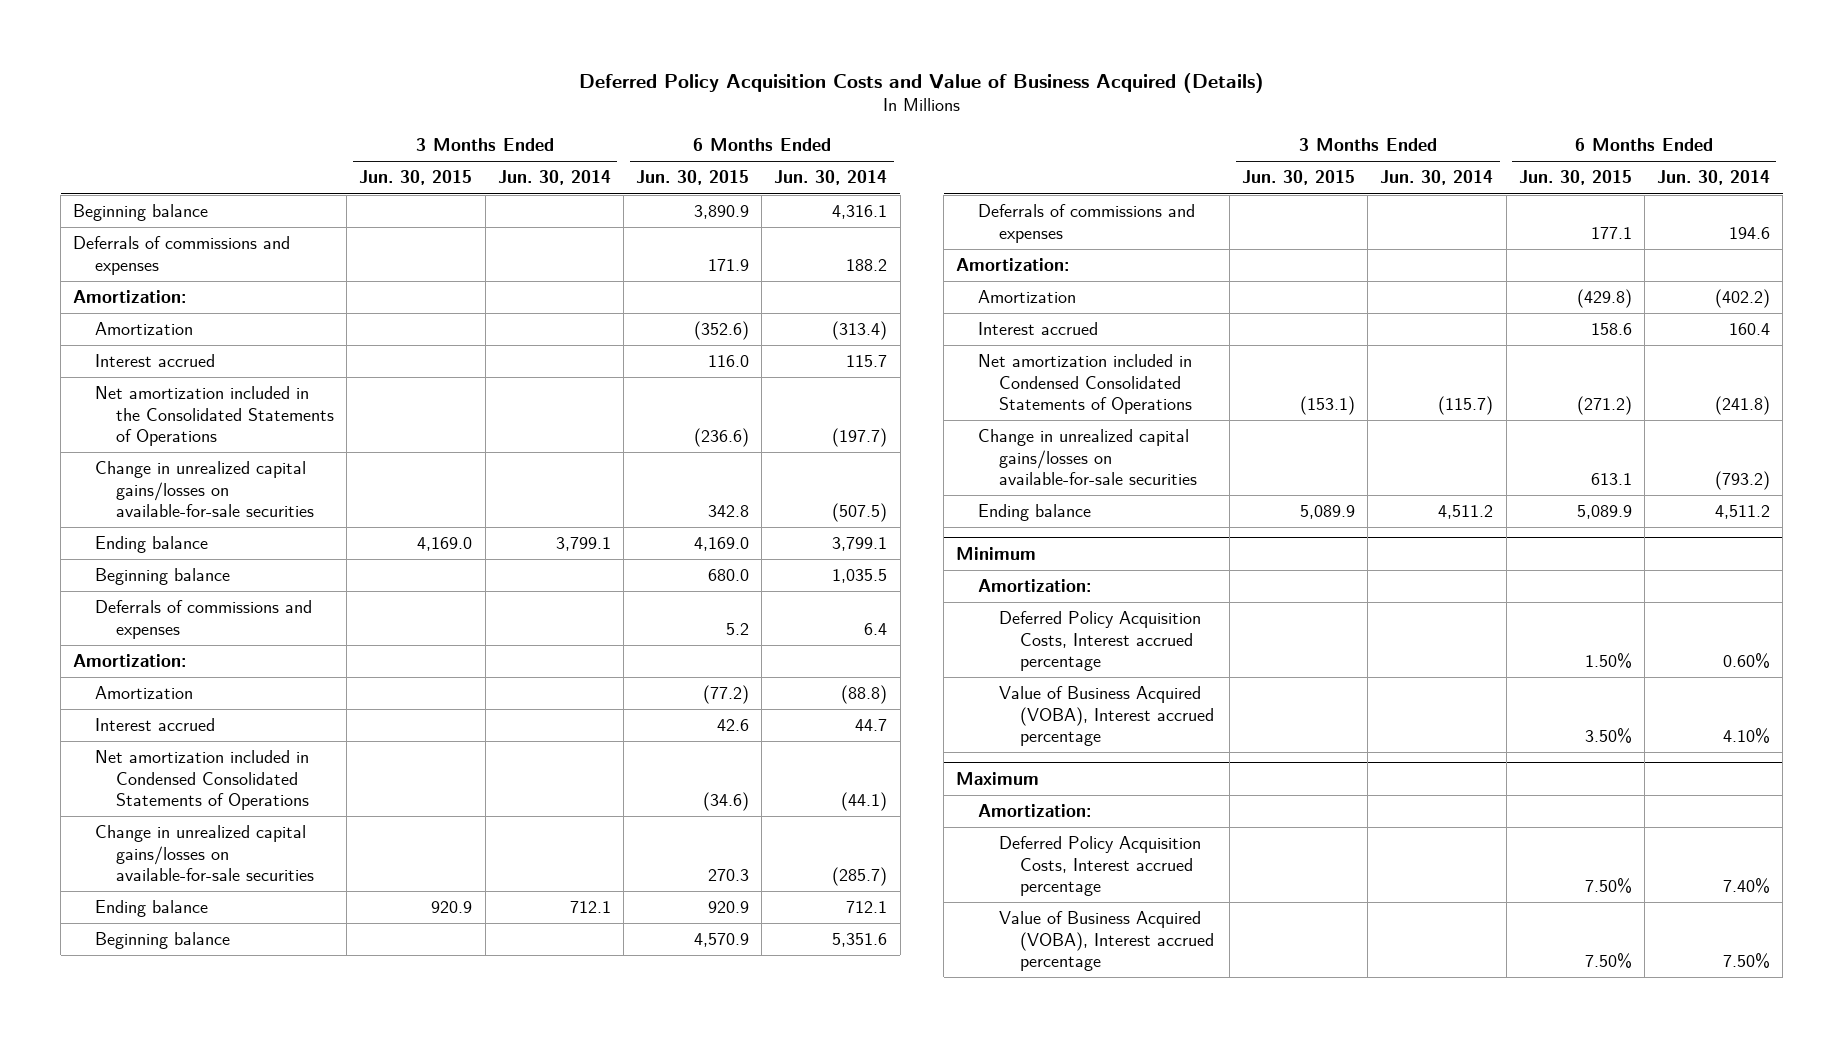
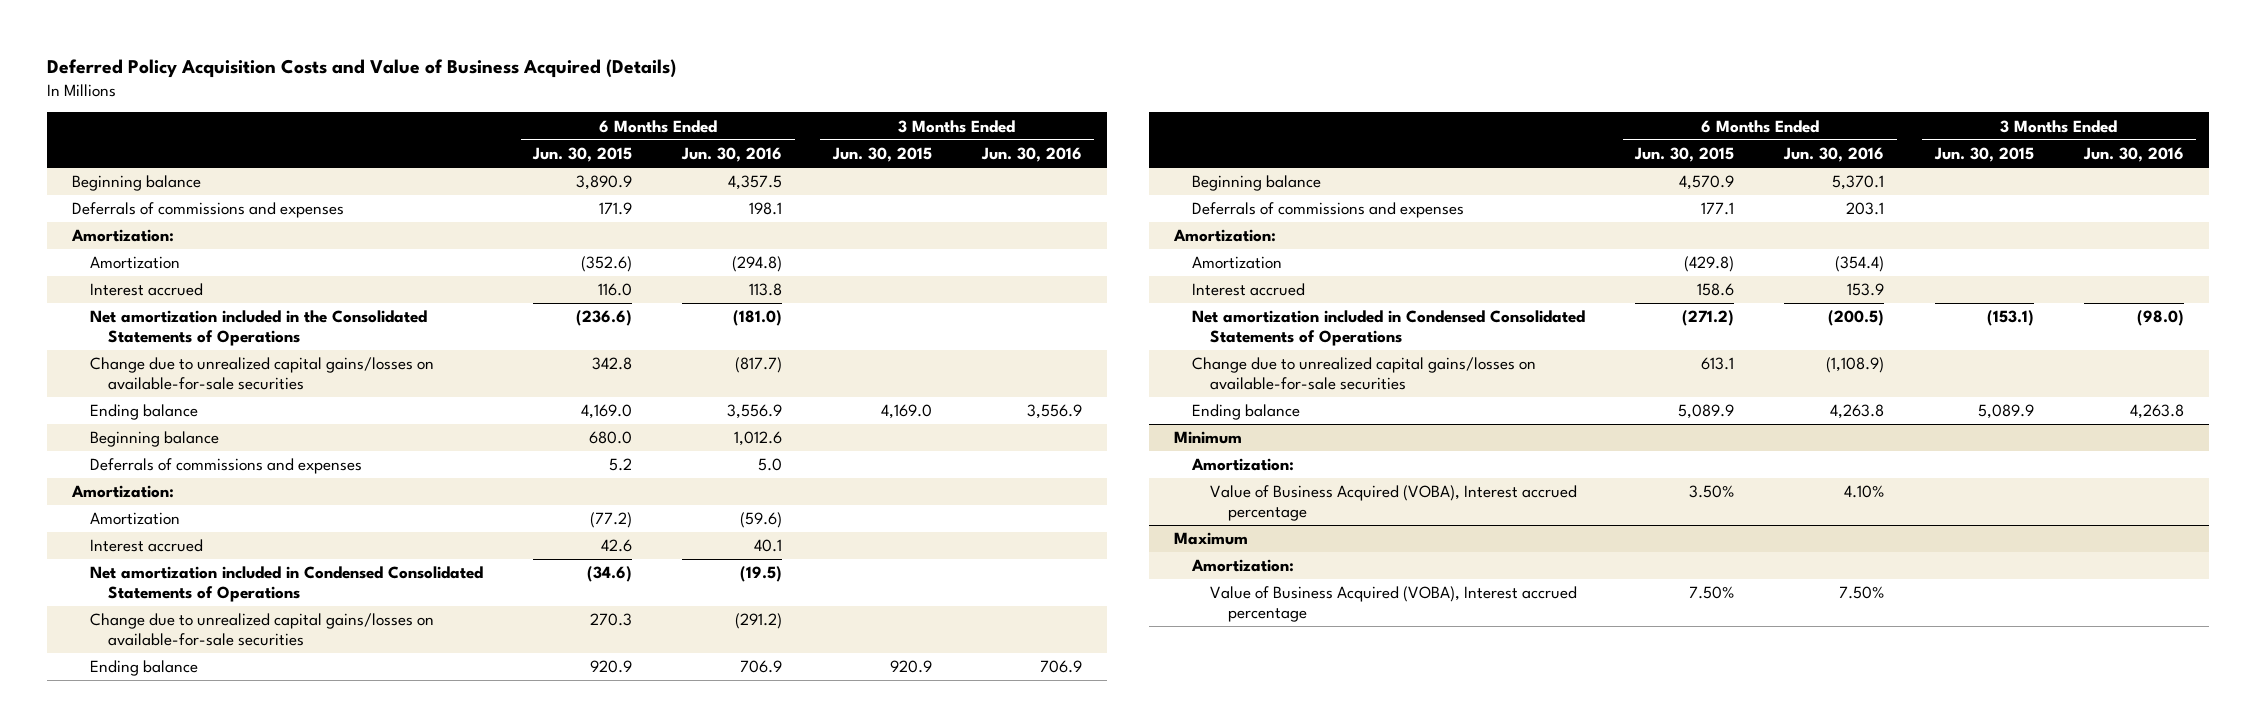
[497,170,611,186] Jun. 30, 2014 -> none
[774,170,888,186] Jun. 30, 2014 -> none
none -> [681,147,783,163] Jun. 30, 2016
none -> [980,147,1082,163] Jun. 30, 2016
[94,461,315,518] Change in unrealized capital gains/losses on available-for-sale securities -> [89,357,434,390] Change due to unrealized capital gains/losses on available-for-sale securities
[94,825,315,882] Change in unrealized capital gains/losses on available-for-sale securities -> [89,613,434,646] Change due to unrealized capital gains/losses on available-for-sale securities
[977,429,1197,486] Change in unrealized capital gains/losses on available-for-sale securities -> [1191,357,1536,390] Change due to unrealized capital gains/losses on available-for-sale securities
[998,611,1201,672] Deferred Policy Acquisition Costs, Interest accrued percentage -> none
[998,836,1201,897] Deferred Policy Acquisition Costs, Interest accrued percentage -> none

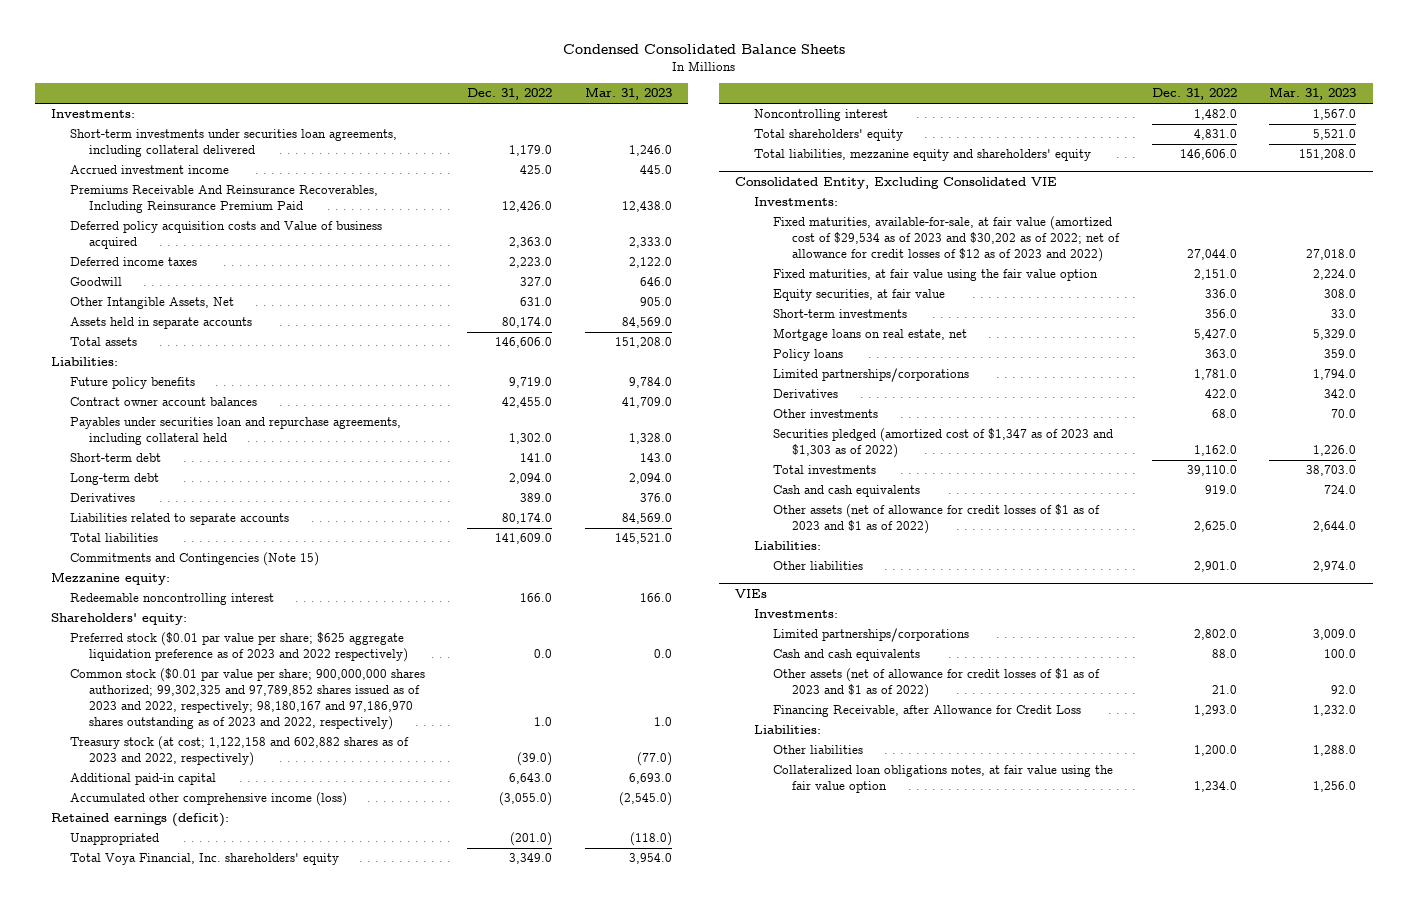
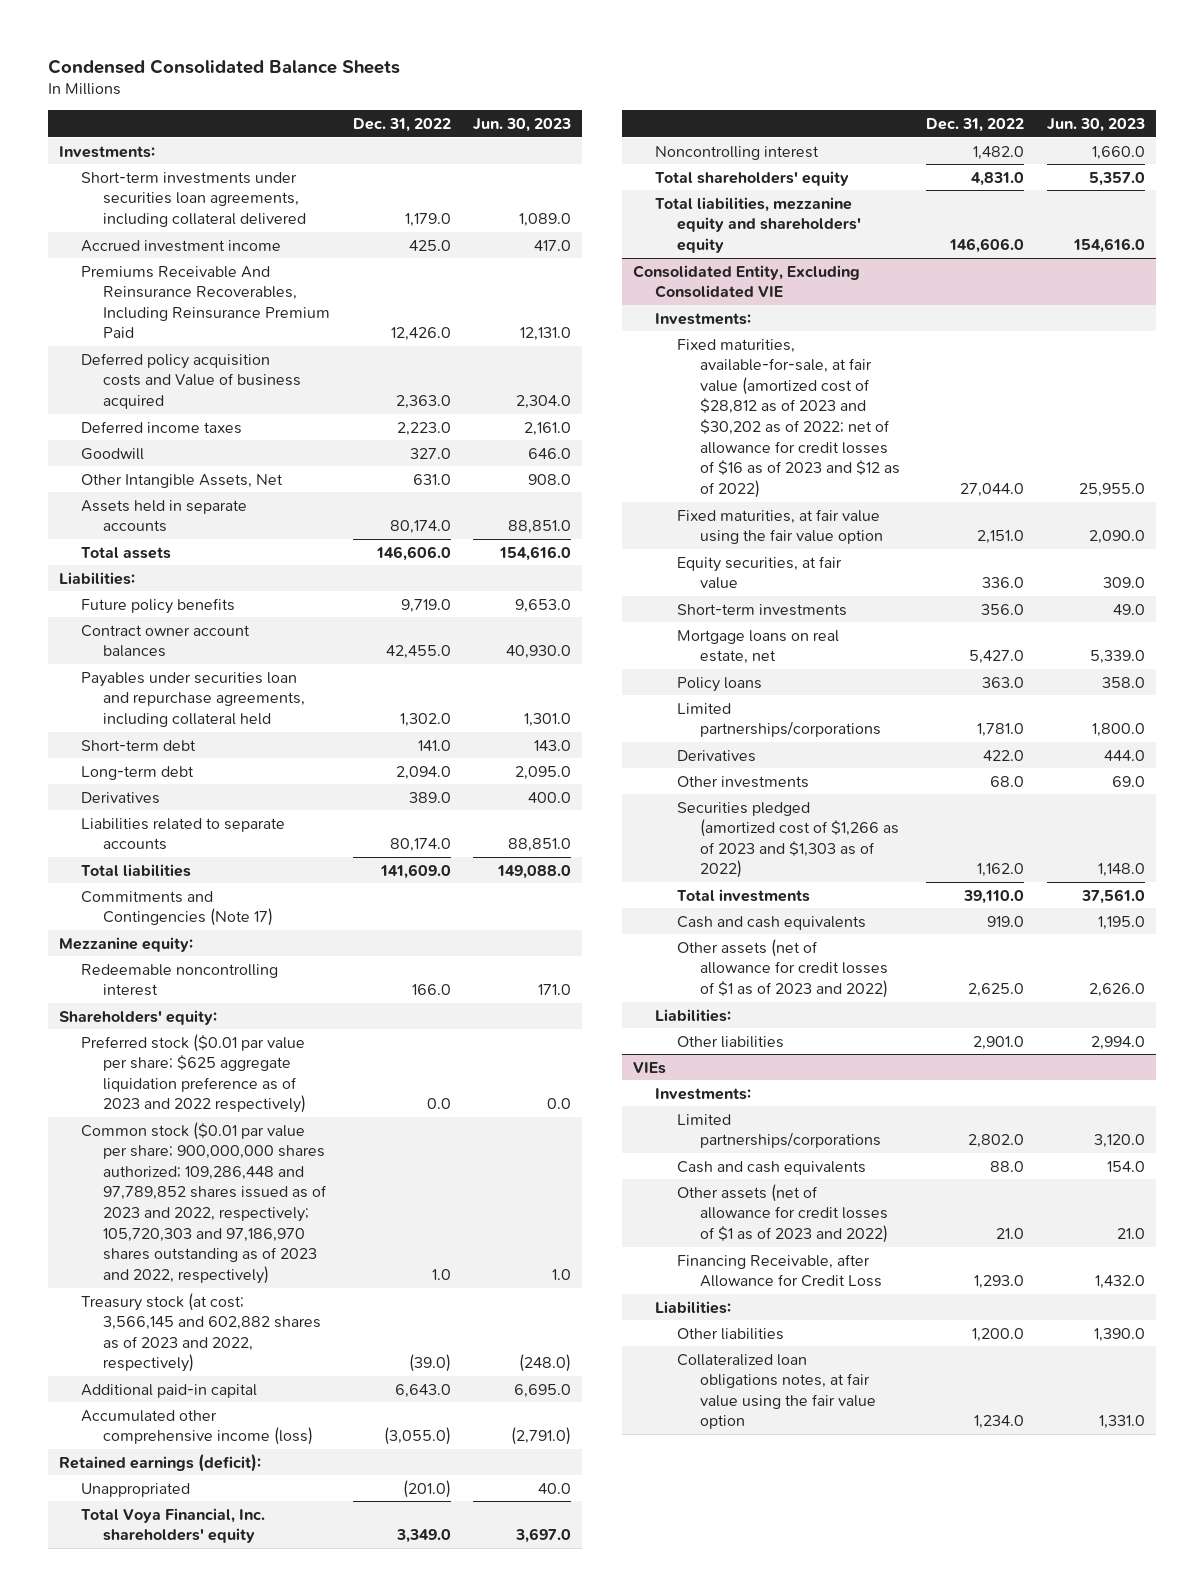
[584,87,672,101] Mar. 31, 2023 -> none
none -> [472,117,571,132] Jun. 30, 2023
[69,552,319,567] Commitments and Contingencies (Note 15) -> [81,890,274,927] Commitments and Contingencies (Note 17)
[69,668,425,730] Common stock ($0.01 par value per share; 900,000,000 shares authorized; 99,302,325 and 97,789,852 shares issued as of 2023 and 2022, respectively; 98,180,167 and 97,186,970 shares outstanding as of 2023 and 2022, respectively) -> [81,1121,328,1284] Common stock ($0.01 par value per share; 900,000,000 shares authorized; 109,286,448 and 97,789,852 shares issued as of 2023 and 2022, respectively; 105,720,303 and 97,186,970 shares outstanding as of 2023 and 2022, respectively)
[69,736,409,767] Treasury stock (at cost; 1,122,158 and 602,882 shares as of 2023 and 2022, respectively) -> [81,1292,322,1373] Treasury stock (at cost; 3,566,145 and 602,882 shares as of 2023 and 2022, respectively)
[773,216,1121,262] Fixed maturities, available-for-sale, at fair value (amortized cost of $29,534 as of 2023 and $30,202 as of 2022; net of allowance for credit losses of $12 as of 2023 and 2022) -> [677,338,900,498] Fixed maturities, available-for-sale, at fair value (amortized cost of $28,812 as of 2023 and $30,202 as of 2022; net of allowance for credit losses of $16 as of 2023 and $12 as of 2022)
[773,428,1114,459] Securities pledged (amortized cost of $1,347 as of 2023 and $1,303 as of 2022) -> [677,801,899,879] Securities pledged (amortized cost of $1,266 as of 2023 and $1,303 as of 2022)
[773,504,1101,535] Other assets (net of allowance for credit losses of $1 as of 2023 and $1 as of 2022) -> [677,938,888,998] Other assets (net of allowance for credit losses of $1 as of 2023 and 2022)
[773,668,1101,699] Other assets (net of allowance for credit losses of $1 as of 2023 and $1 as of 2022) -> [677,1183,888,1243] Other assets (net of allowance for credit losses of $1 as of 2023 and 2022)

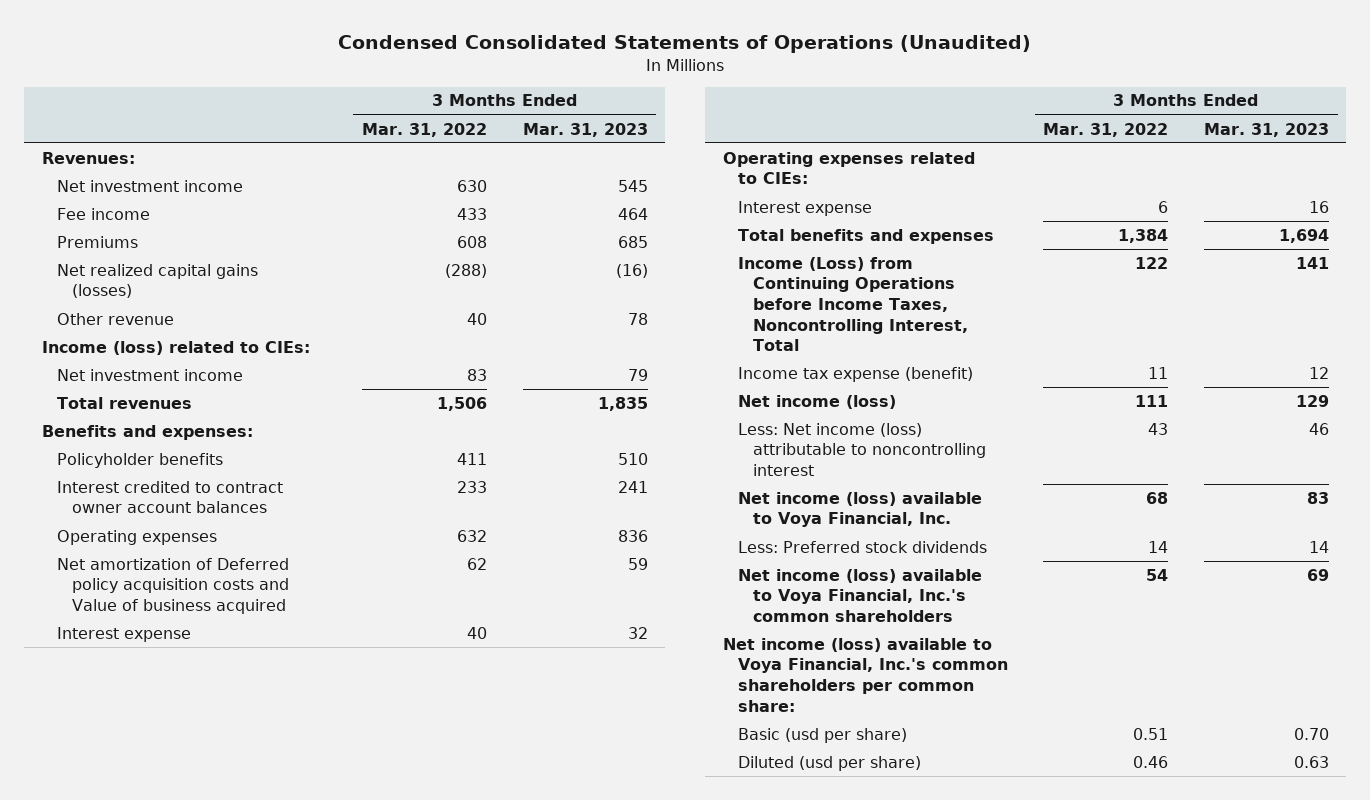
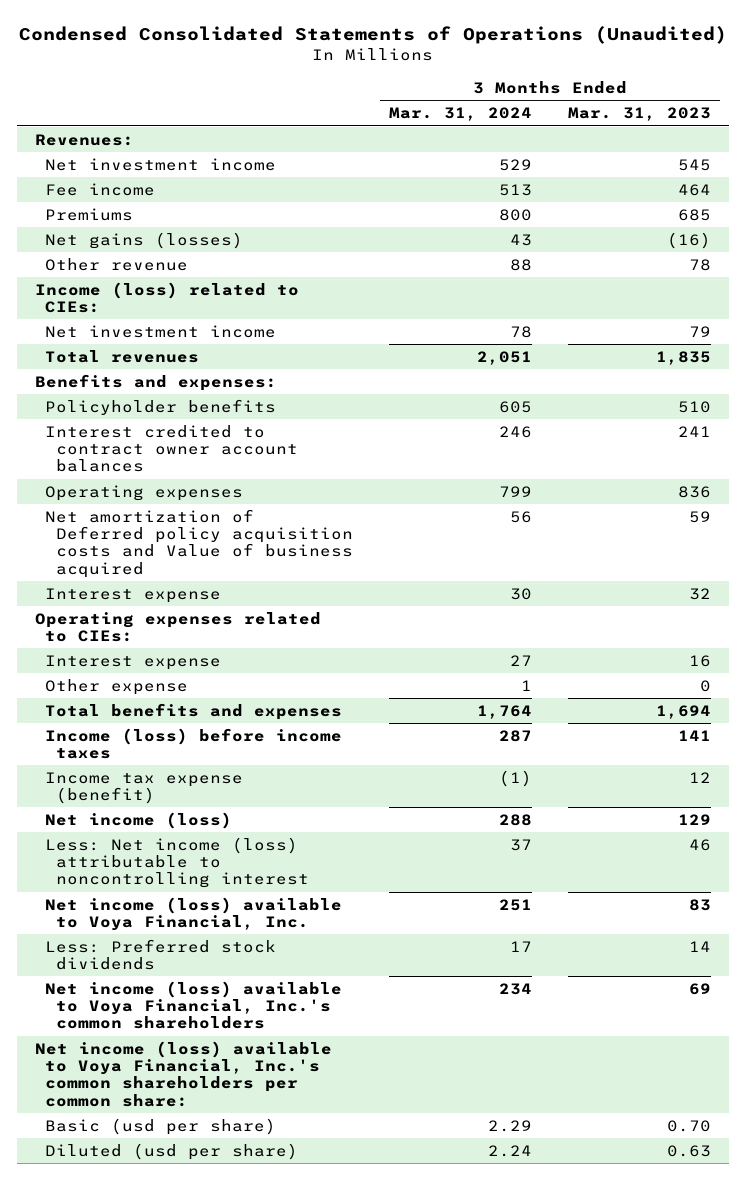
[362,122,488,137] Mar. 31, 2022 -> none
none -> [389,107,533,122] Mar. 31, 2024
[56,263,258,299] Net realized capital gains (losses) -> [45,231,244,249] Net gains (losses)
none -> [45,678,189,695] Other expense
[738,256,969,352] Income (Loss) from Continuing Operations before Income Taxes, Noncontrolling Interest, Total -> [45,727,343,760] Income (loss) before income taxes

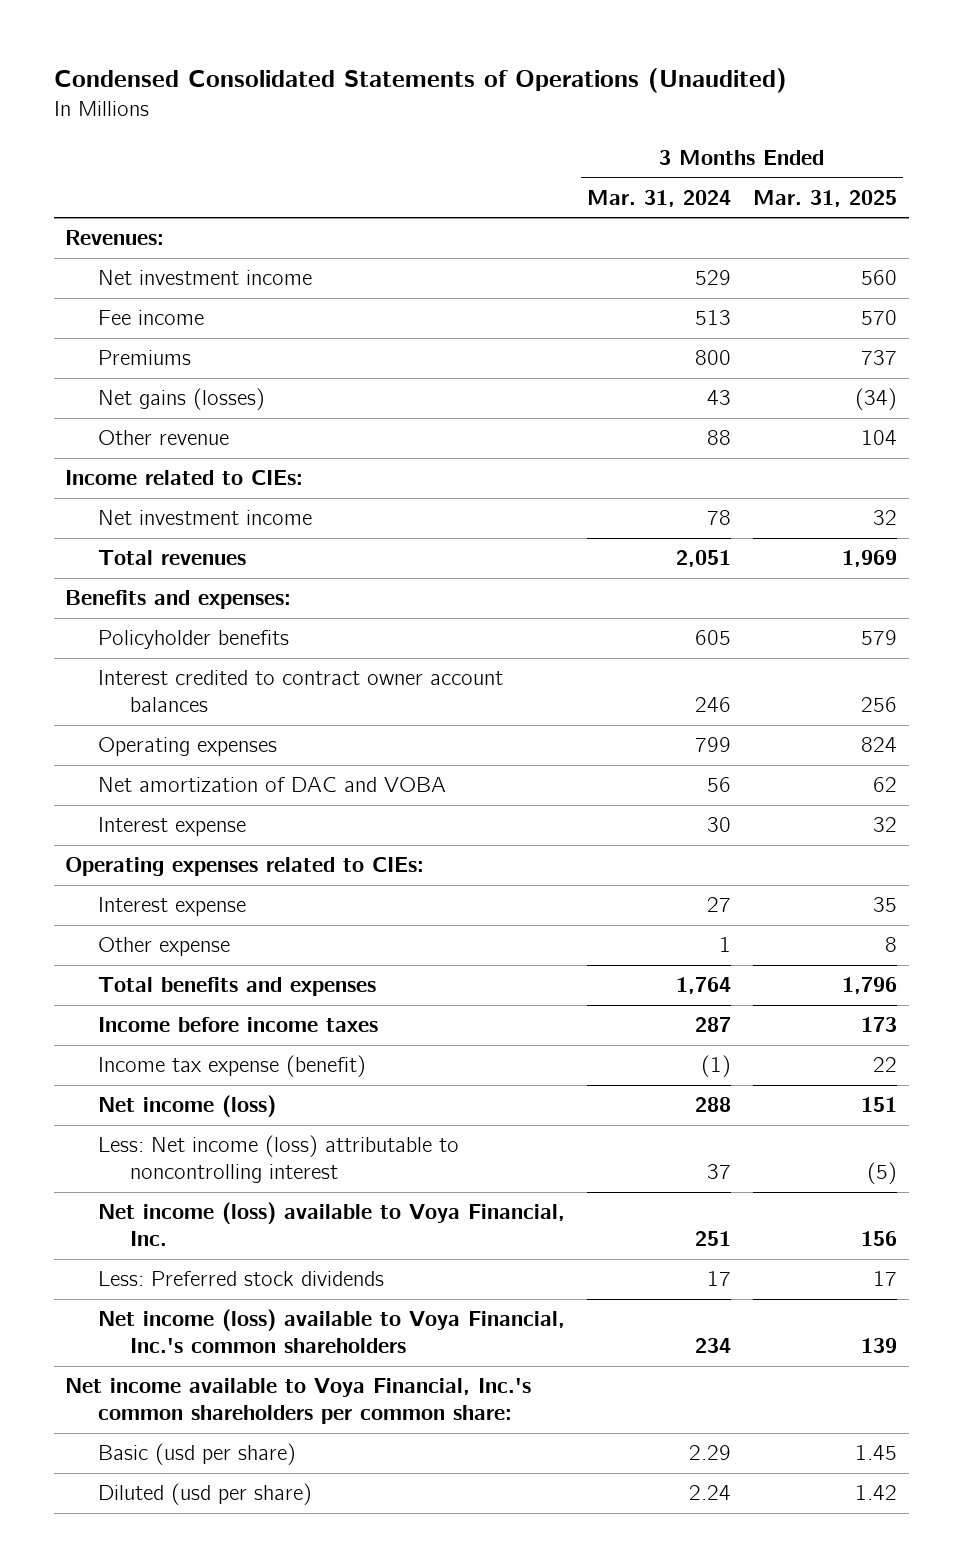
[568,107,712,122] Mar. 31, 2023 -> none
none -> [753,189,898,207] Mar. 31, 2025
[34,281,299,314] Income (loss) related to CIEs: -> [65,470,304,486] Income related to CIEs:
[45,508,353,578] Net amortization of Deferred policy acquisition costs and Value of business acquired -> [97,777,446,793] Net amortization of DAC and VOBA
[45,727,343,760] Income (loss) before income taxes -> [97,1017,378,1033] Income before income taxes
[34,1040,332,1107] Net income (loss) available to Voya Financial, Inc.'s common shareholders per common share: -> [65,1378,532,1425] Net income available to Voya Financial, Inc.'s common shareholders per common share:

